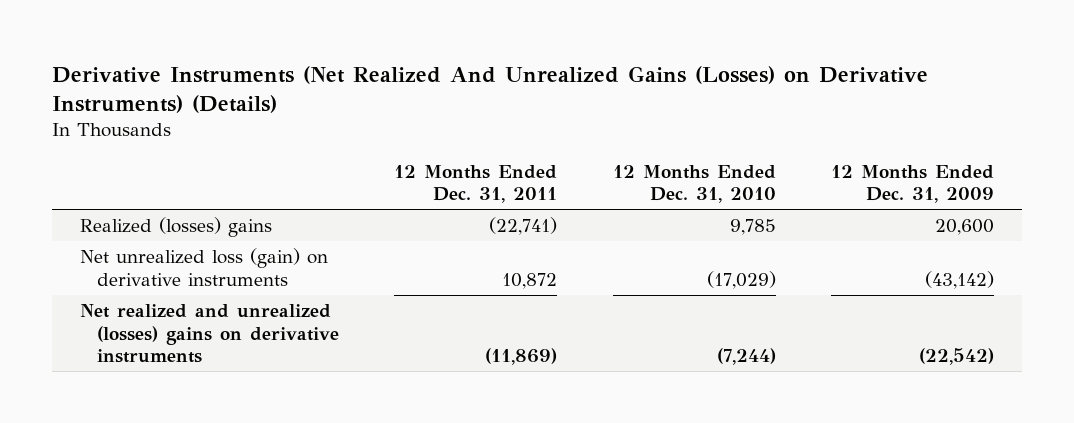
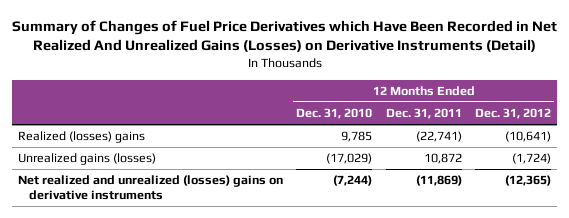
[52,65,929,113] Derivative Instruments (Net Realized And Unrealized Gains (Losses) on Derivative Instruments) (Details) -> [11,20,557,53] Summary of Changes of Fuel Price Derivatives which Have Been Recorded in Net Realized And Unrealized Gains (Losses) on Derivative Instruments (Detail)
[830,164,994,203] 12 Months Ended Dec. 31, 2009 -> none
none -> [474,107,551,119] Dec. 31, 2012
[79,248,328,286] Net unrealized loss (gain) on derivative instruments -> [18,153,157,166] Unrealized gains (losses)

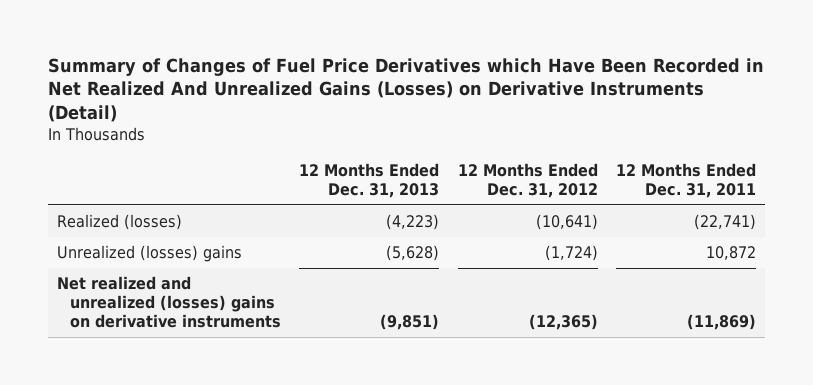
[296,107,373,119] Dec. 31, 2010 -> none
none -> [299,162,440,198] 12 Months Ended Dec. 31, 2013
[18,131,146,144] Realized (losses) gains -> [57,213,183,230] Realized (losses)
[18,153,157,166] Unrealized gains (losses) -> [57,244,243,262] Unrealized (losses) gains

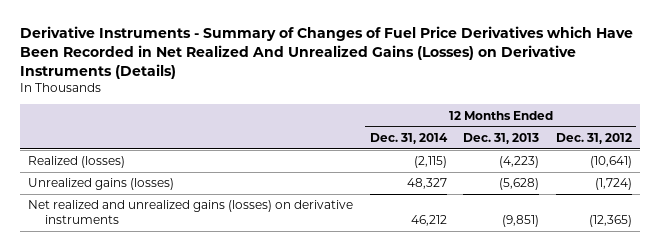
[47,57,764,123] Summary of Changes of Fuel Price Derivatives which Have Been Recorded in Net Realized And Unrealized Gains (Losses) on Derivative Instruments (Detail) -> [19,26,633,79] Derivative Instruments - Summary of Changes of Fuel Price Derivatives which Have Been Recorded in Net Realized And Unrealized Gains (Losses) on Derivative Instruments (Details)
[616,162,757,198] 12 Months Ended Dec. 31, 2011 -> none
none -> [369,133,448,145] Dec. 31, 2014
[57,244,243,262] Unrealized (losses) gains -> [28,178,175,191] Unrealized gains (losses)
[57,275,281,328] Net realized and unrealized (losses) gains on derivative instruments -> [28,200,354,224] Net realized and unrealized gains (losses) on derivative instruments

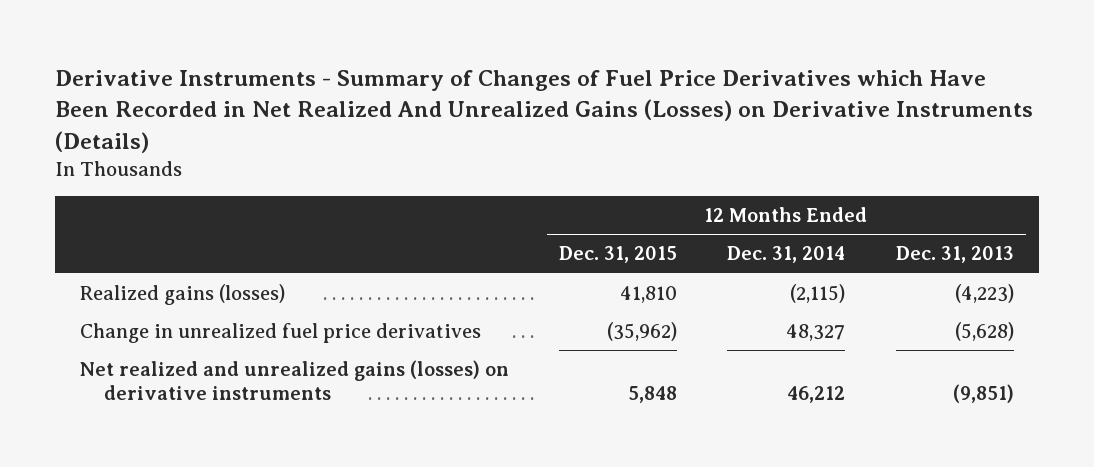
[555,133,632,145] Dec. 31, 2012 -> none
none -> [559,246,678,264] Dec. 31, 2015
[28,156,126,169] Realized (losses) -> [79,284,285,306] Realized gains (losses)
[28,178,175,191] Unrealized gains (losses) -> [79,323,481,344] Change in unrealized fuel price derivatives

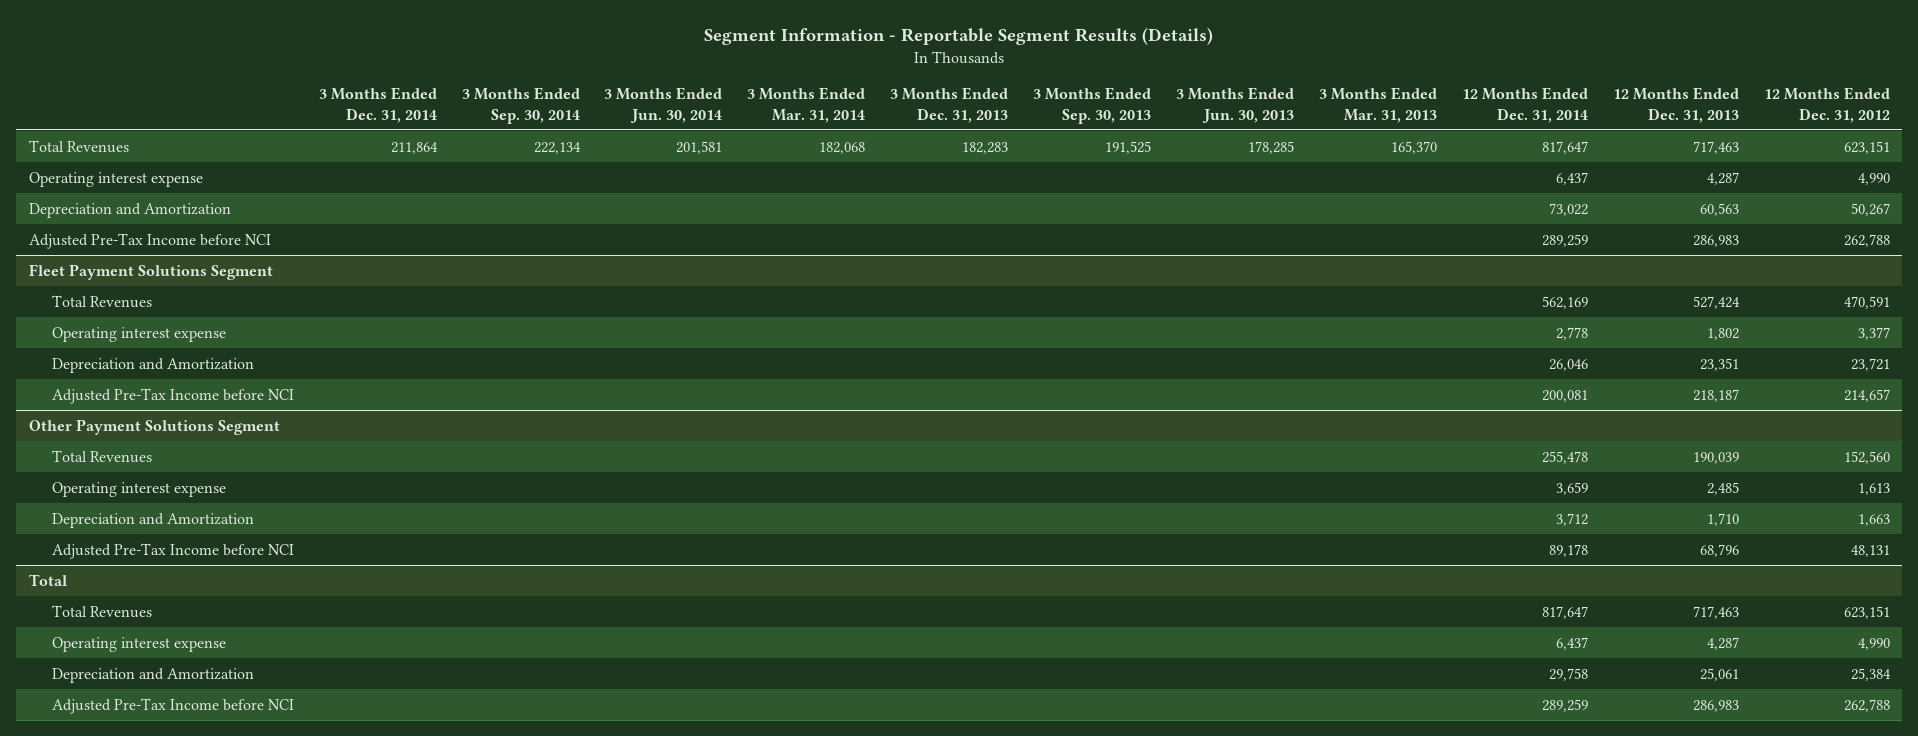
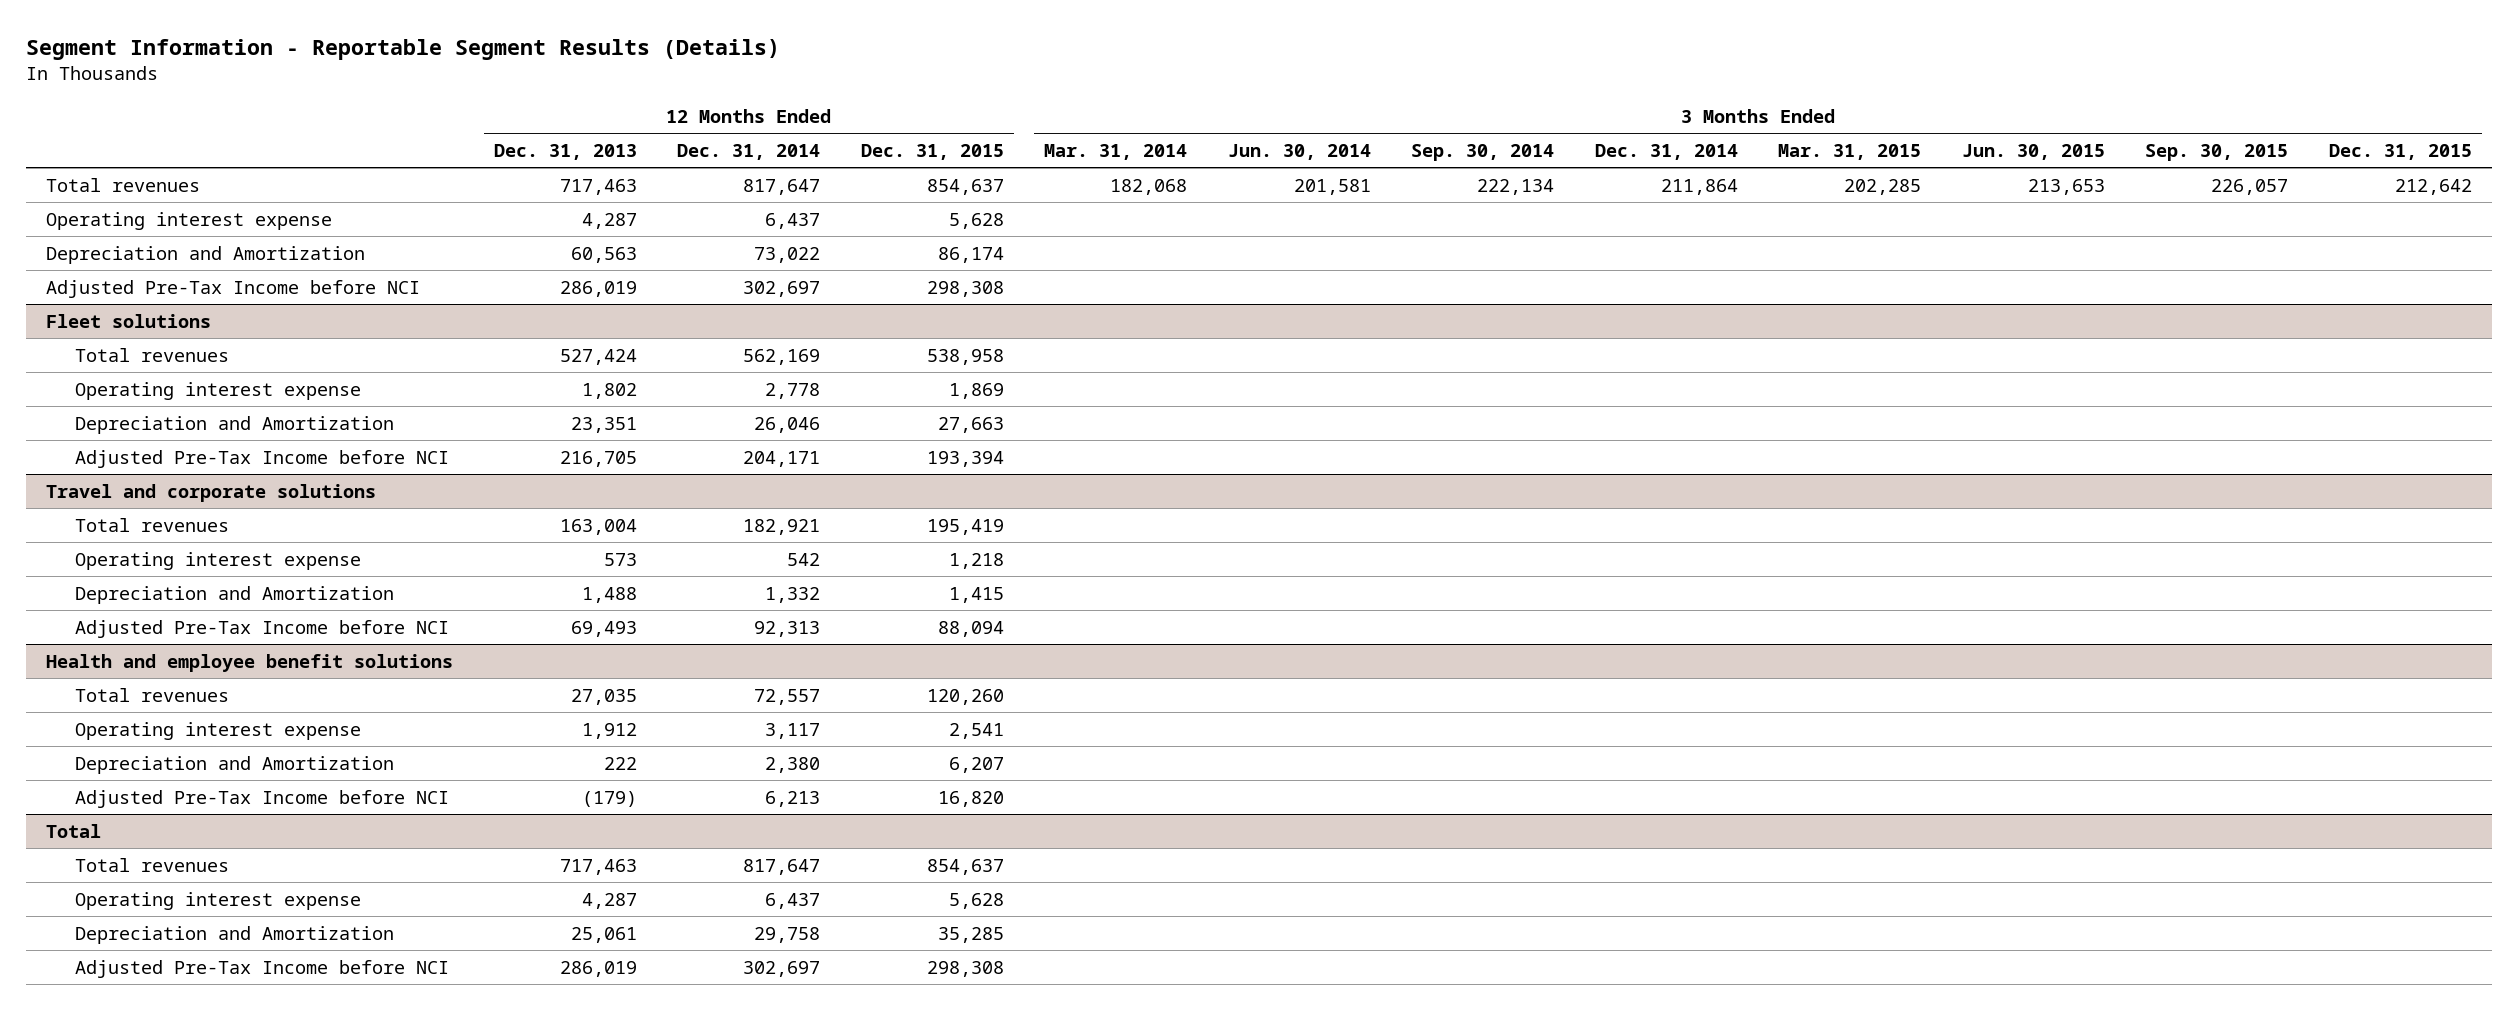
[890,87,1009,123] 3 Months Ended Dec. 31, 2013 -> none
[1033,87,1152,124] 3 Months Ended Sep. 30, 2013 -> none
[1176,87,1295,123] 3 Months Ended Jun. 30, 2013 -> none
[1318,87,1437,123] 3 Months Ended Mar. 31, 2013 -> none
[1763,87,1890,123] 12 Months Ended Dec. 31, 2012 -> none
none -> [860,143,1004,160] Dec. 31, 2015
none -> [1778,143,1922,160] Mar. 31, 2015
none -> [1961,143,2105,160] Jun. 30, 2015
none -> [2145,143,2289,161] Sep. 30, 2015
none -> [2328,143,2472,160] Dec. 31, 2015
[28,139,129,153] Total Revenues -> [46,177,201,192] Total revenues
[1541,233,1588,247] 289,259 -> [743,280,821,297] 302,697
[1692,234,1739,247] 286,983 -> [559,280,637,297] 286,019
[28,263,273,280] Fleet Payment Solutions Segment -> [46,313,212,328] Fleet solutions
[51,294,152,308] Total Revenues -> [75,347,230,362] Total revenues
[28,418,280,435] Other Payment Solutions Segment -> none
[1541,389,1588,402] 200,081 -> [743,450,821,467] 204,171
[1692,388,1739,402] 218,187 -> [559,450,637,467] 216,705
none -> [46,483,377,502] Travel and corporate solutions
[51,449,152,463] Total Revenues -> [75,517,230,532] Total revenues
[1541,450,1588,464] 255,478 -> [743,518,821,535] 182,921
[1692,451,1739,464] 190,039 -> [559,518,637,535] 163,004
[1555,481,1588,495] 3,659 -> [787,552,821,566] 542
[1706,481,1739,495] 2,485 -> [603,552,637,566] 573
[1555,512,1588,526] 3,712 -> [765,586,821,603] 1,332
[1706,512,1739,526] 1,710 -> [581,586,637,603] 1,488
[1548,543,1588,557] 89,178 -> [754,620,821,637] 92,313
[1699,543,1739,557] 68,796 -> [570,620,637,637] 69,493
none -> [46,653,454,672] Health and employee benefit solutions
none -> [75,687,230,702] Total revenues
none -> [75,721,362,740] Operating interest expense
none -> [75,755,395,774] Depreciation and Amortization
none -> [75,789,450,808] Adjusted Pre-Tax Income before NCI
[51,604,152,618] Total Revenues -> [75,857,230,872] Total revenues
[1541,698,1588,712] 289,259 -> [743,960,821,977] 302,697
[1692,699,1739,712] 286,983 -> [559,960,637,977] 286,019

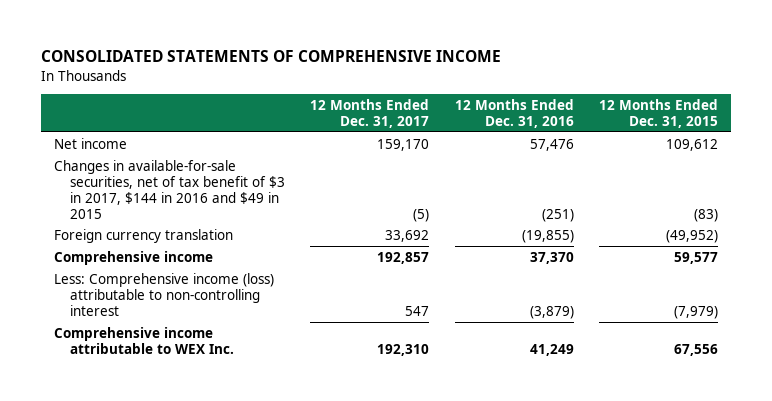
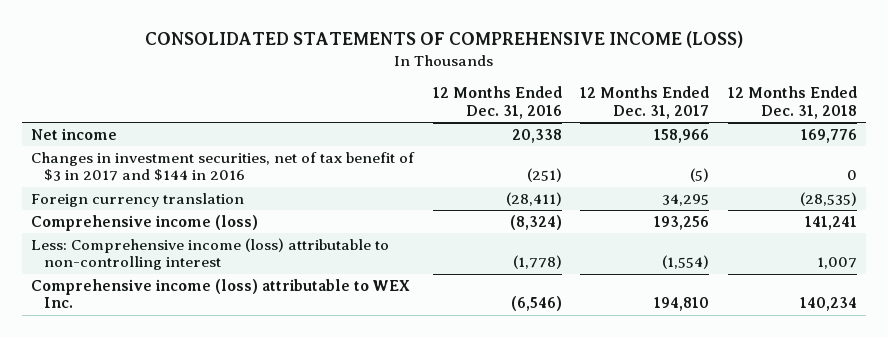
[41,50,502,63] CONSOLIDATED STATEMENTS OF COMPREHENSIVE INCOME -> [144,31,743,49] CONSOLIDATED STATEMENTS OF COMPREHENSIVE INCOME (LOSS)
[599,98,719,128] 12 Months Ended Dec. 31, 2015 -> none
none -> [727,86,857,120] 12 Months Ended Dec. 31, 2018
[377,138,430,151] 159,170 -> [654,128,710,143] 158,966
[529,138,574,151] 57,476 -> [511,128,562,143] 20,338
[54,159,285,219] Changes in available-for-sale securities, net of tax benefit of $3 in 2017, $144 in 2016 and $49 in 2015 -> [30,151,415,182] Changes in investment securities, net of tax benefit of $3 in 2017 and $144 in 2016
[385,229,430,242] 33,692 -> [662,193,710,206] 34,295
[521,229,574,243] (19,855) -> [505,191,562,206] (28,411)
[54,250,214,265] Comprehensive income -> [30,214,258,231] Comprehensive income (loss)
[377,251,430,264] 192,857 -> [654,215,710,230] 193,256
[529,251,574,264] 37,370 -> [509,214,562,230] (8,324)
[405,305,430,316] 547 -> [662,255,710,270] (1,554)
[529,305,574,319] (3,879) -> [512,255,562,270] (1,778)
[54,326,234,354] Comprehensive income attributable to WEX Inc. -> [30,278,410,309] Comprehensive income (loss) attributable to WEX Inc.
[377,343,430,356] 192,310 -> [654,297,710,312] 194,810
[529,343,574,356] 41,249 -> [510,296,562,312] (6,546)

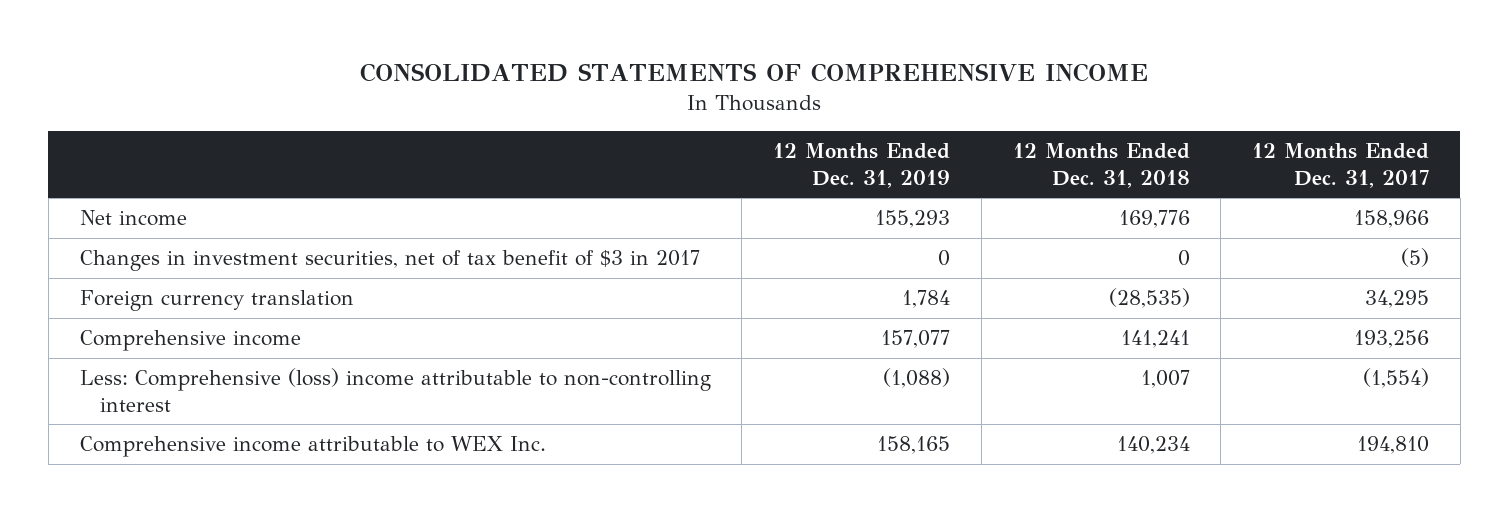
[144,31,743,49] CONSOLIDATED STATEMENTS OF COMPREHENSIVE INCOME (LOSS) -> [360,63,1149,83] CONSOLIDATED STATEMENTS OF COMPREHENSIVE INCOME
[432,86,562,120] 12 Months Ended Dec. 31, 2016 -> none
none -> [773,143,951,188] 12 Months Ended Dec. 31, 2019
[30,151,415,182] Changes in investment securities, net of tax benefit of $3 in 2017 and $144 in 2016 -> [79,250,700,272] Changes in investment securities, net of tax benefit of $3 in 2017
[30,214,258,231] Comprehensive income (loss) -> [79,330,301,352] Comprehensive income
[30,237,389,271] Less: Comprehensive income (loss) attributable to non-controlling interest -> [79,368,711,412] Less: Comprehensive (loss) income attributable to non-controlling interest
[30,278,410,309] Comprehensive income (loss) attributable to WEX Inc. -> [79,436,546,458] Comprehensive income attributable to WEX Inc.

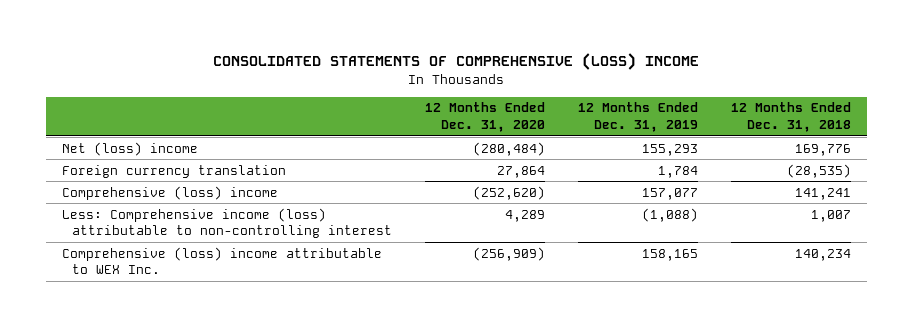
[360,63,1149,83] CONSOLIDATED STATEMENTS OF COMPREHENSIVE INCOME -> [213,52,700,70] CONSOLIDATED STATEMENTS OF COMPREHENSIVE (LOSS) INCOME
[1252,143,1430,188] 12 Months Ended Dec. 31, 2017 -> none
none -> [425,102,546,133] 12 Months Ended Dec. 31, 2020
[79,250,700,272] Changes in investment securities, net of tax benefit of $3 in 2017 -> none
[79,210,187,227] Net income -> [61,141,198,156] Net (loss) income
[79,330,301,352] Comprehensive income -> [61,185,278,200] Comprehensive (loss) income
[79,368,711,412] Less: Comprehensive (loss) income attributable to non-controlling interest -> [61,207,393,239] Less: Comprehensive income (loss) attributable to non-controlling interest
[79,436,546,458] Comprehensive income attributable to WEX Inc. -> [61,246,382,275] Comprehensive (loss) income attributable to WEX Inc.

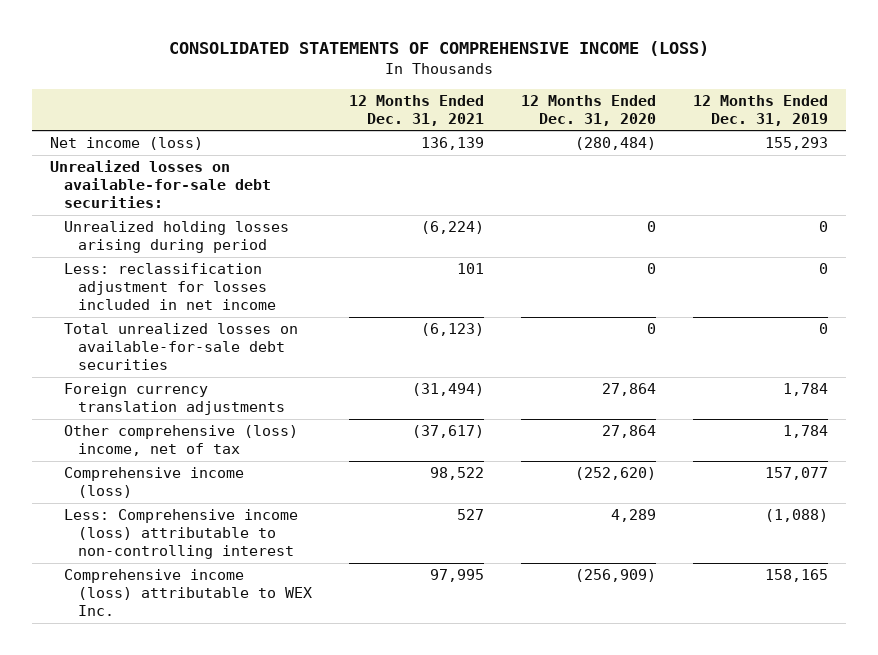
[213,52,700,70] CONSOLIDATED STATEMENTS OF COMPREHENSIVE (LOSS) INCOME -> [168,41,709,57] CONSOLIDATED STATEMENTS OF COMPREHENSIVE INCOME (LOSS)
[730,102,851,133] 12 Months Ended Dec. 31, 2018 -> none
none -> [348,94,484,126] 12 Months Ended Dec. 31, 2021
[61,141,198,156] Net (loss) income -> [50,137,204,151] Net income (loss)
none -> [50,160,272,208] Unrealized losses on available-for-sale debt securities:
none -> [64,221,290,254] Unrealized holding losses arising during period
none -> [64,263,276,310] Less: reclassification adjustment for losses included in net income
none -> [64,323,299,370] Total unrealized losses on available-for-sale debt securities
[61,164,286,178] Foreign currency translation -> [64,383,285,416] Foreign currency translation adjustments
none -> [64,425,299,457] Other comprehensive (loss) income, net of tax
[61,185,278,200] Comprehensive (loss) income -> [64,467,245,499] Comprehensive income (loss)
[61,246,382,275] Comprehensive (loss) income attributable to WEX Inc. -> [64,569,312,616] Comprehensive income (loss) attributable to WEX Inc.

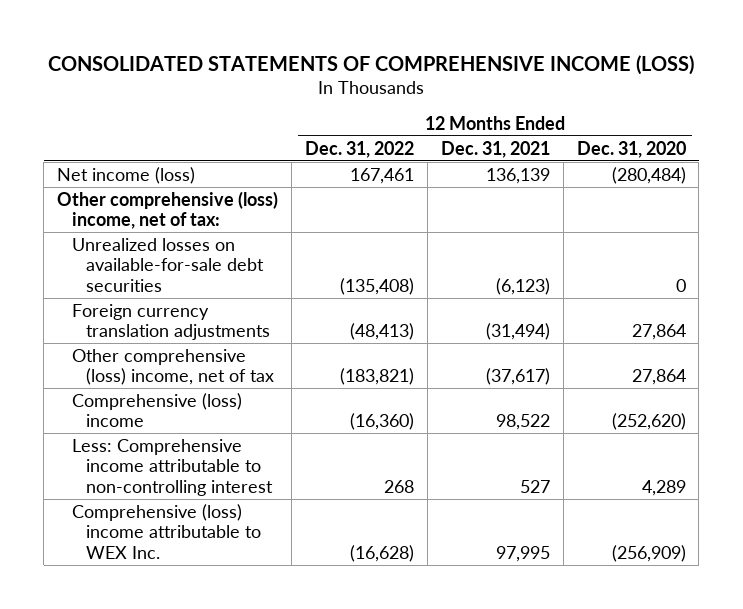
[692,94,828,126] 12 Months Ended Dec. 31, 2019 -> none
none -> [305,140,415,158] Dec. 31, 2022
[50,160,272,208] Unrealized losses on available-for-sale debt securities: -> none
[64,221,290,254] Unrealized holding losses arising during period -> none
[64,263,276,310] Less: reclassification adjustment for losses included in net income -> none
none -> [57,190,279,230] Other comprehensive (loss) income, net of tax:
[64,323,299,370] Total unrealized losses on available-for-sale debt securities -> [71,237,265,292] Unrealized losses on available-for-sale debt securities
[64,467,245,499] Comprehensive income (loss) -> [71,392,242,428] Comprehensive (loss) income
[64,509,299,559] Less: Comprehensive income (loss) attributable to non-controlling interest -> [71,438,274,496] Less: Comprehensive income attributable to non-controlling interest
[64,569,312,616] Comprehensive income (loss) attributable to WEX Inc. -> [71,503,262,559] Comprehensive (loss) income attributable to WEX Inc.

